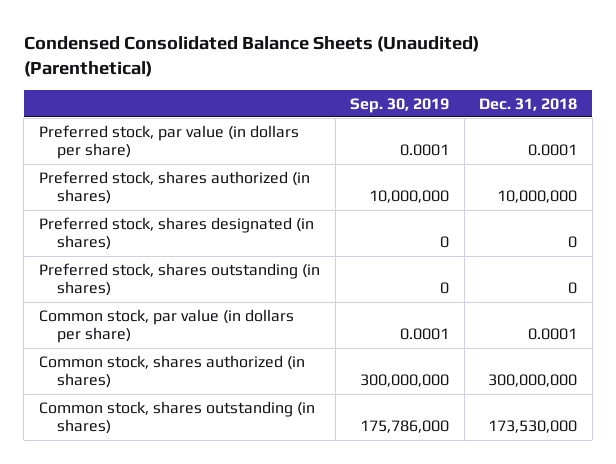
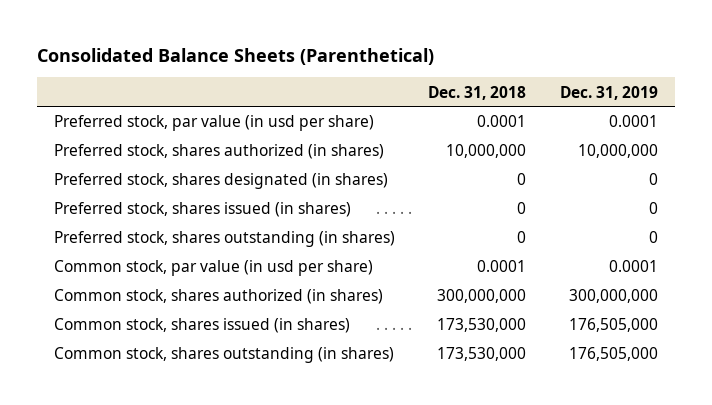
[23,36,479,78] Condensed Consolidated Balance Sheets (Unaudited) (Parenthetical) -> [37,47,435,65] Consolidated Balance Sheets (Parenthetical)
[350,97,450,113] Sep. 30, 2019 -> none
none -> [559,85,658,100] Dec. 31, 2019
[38,124,299,160] Preferred stock, par value (in dollars per share) -> [54,115,375,132] Preferred stock, par value (in usd per share)
none -> [54,202,352,218] Preferred stock, shares issued (in shares)
[38,308,294,344] Common stock, par value (in dollars per share) -> [54,260,374,277] Common stock, par value (in usd per share)
none -> [54,318,351,334] Common stock, shares issued (in shares)

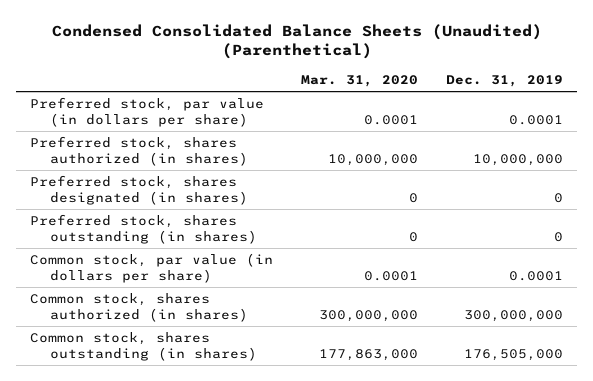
[37,47,435,65] Consolidated Balance Sheets (Parenthetical) -> [51,23,542,60] Condensed Consolidated Balance Sheets (Unaudited) (Parenthetical)
[428,85,527,100] Dec. 31, 2018 -> none
none -> [301,75,419,88] Mar. 31, 2020
[54,115,375,132] Preferred stock, par value (in usd per share) -> [29,96,264,128] Preferred stock, par value (in dollars per share)
[54,202,352,218] Preferred stock, shares issued (in shares) -> none
[54,260,374,277] Common stock, par value (in usd per share) -> [29,252,273,284] Common stock, par value (in dollars per share)
[54,318,351,334] Common stock, shares issued (in shares) -> none

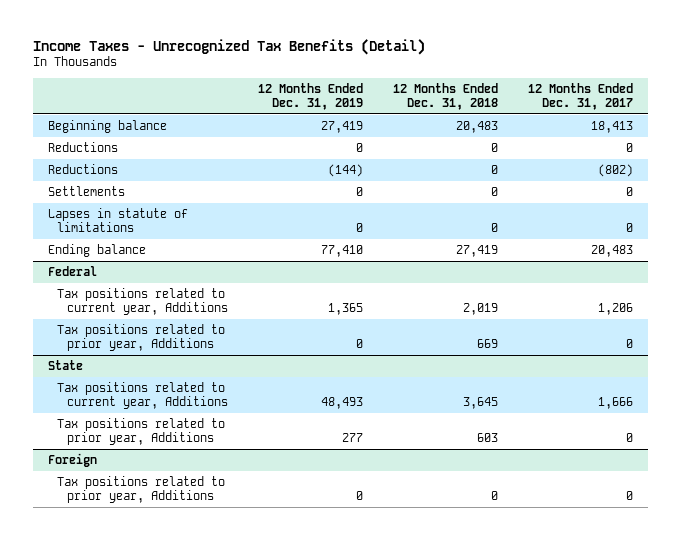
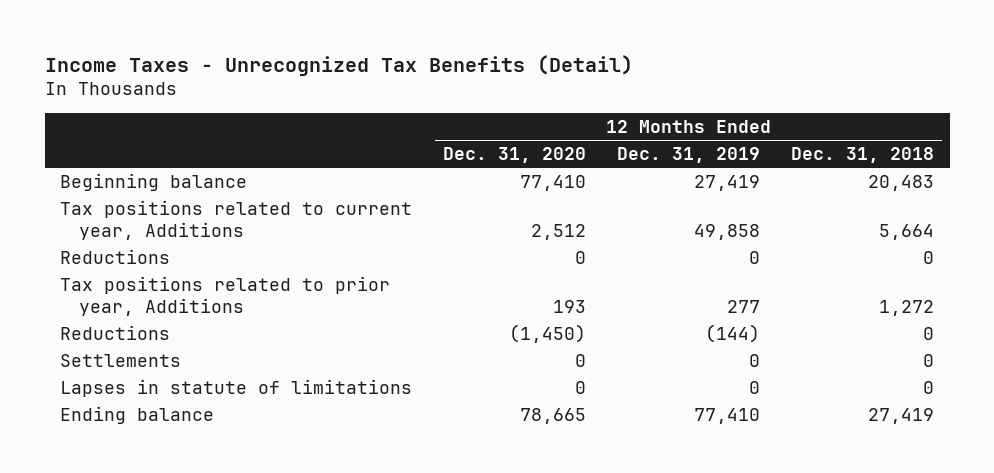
[528,83,634,110] 12 Months Ended Dec. 31, 2017 -> none
none -> [443,147,587,164] Dec. 31, 2020
none -> [60,200,413,240] Tax positions related to current year, Additions
none -> [60,276,391,316] Tax positions related to prior year, Additions
[47,266,97,277] Federal -> none
[57,288,228,315] Tax positions related to current year, Additions -> none
[57,324,226,351] Tax positions related to prior year, Additions -> none
[47,360,83,371] State -> none
[57,382,228,409] Tax positions related to current year, Additions -> none
[57,418,226,445] Tax positions related to prior year, Additions -> none
[47,453,97,468] Foreign -> none
[57,476,226,503] Tax positions related to prior year, Additions -> none

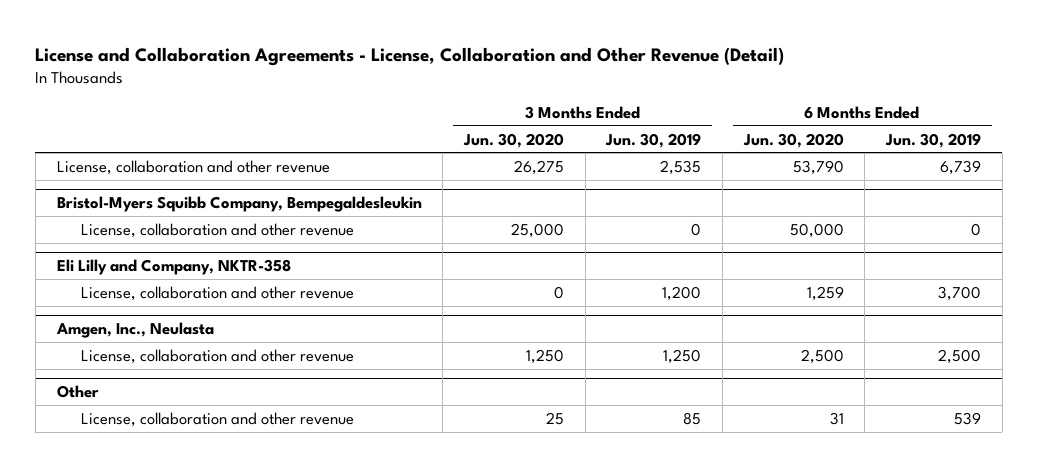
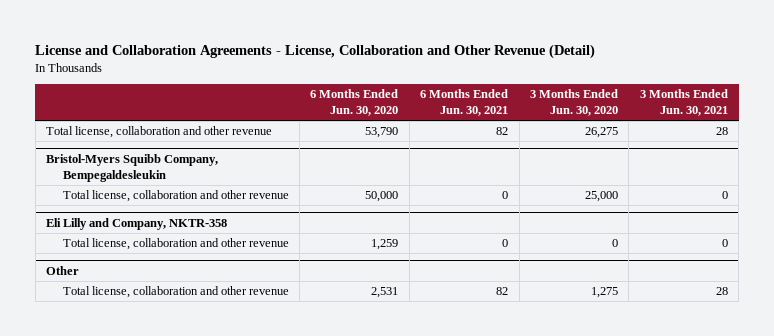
[605,132,702,148] Jun. 30, 2019 -> none
[885,132,982,148] Jun. 30, 2019 -> none
none -> [420,89,509,116] 6 Months Ended Jun. 30, 2021
none -> [639,89,728,116] 3 Months Ended Jun. 30, 2021
[56,159,330,175] License, collaboration and other revenue -> [46,126,273,139] Total license, collaboration and other revenue
[80,222,354,238] License, collaboration and other revenue -> [62,190,289,203] Total license, collaboration and other revenue
[55,322,214,339] Amgen, Inc., Neulasta -> none
[80,348,354,364] License, collaboration and other revenue -> none
[80,285,354,301] License, collaboration and other revenue -> [62,238,289,251] Total license, collaboration and other revenue
[80,411,354,427] License, collaboration and other revenue -> [62,286,289,299] Total license, collaboration and other revenue
[545,411,564,425] 25 -> [590,287,618,299] 1,275
[829,411,844,425] 31 -> [371,287,399,299] 2,531

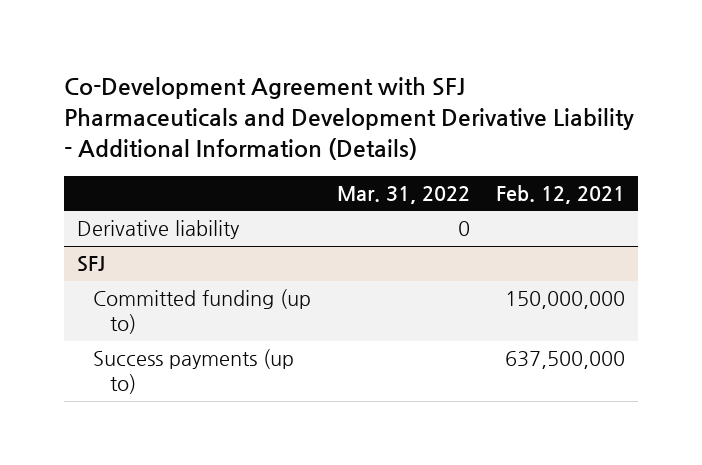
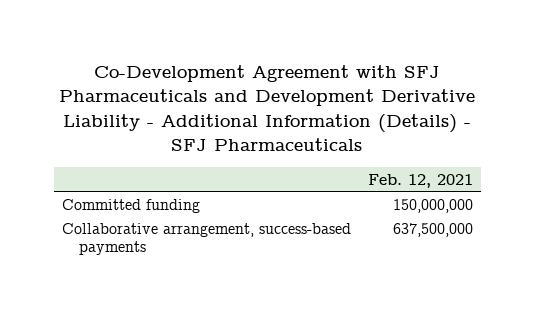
[63,77,634,160] Co-Development Agreement with SFJ Pharmaceuticals and Development Derivative Liability - Additional Information (Details) -> [59,65,476,152] Co-Development Agreement with SFJ Pharmaceuticals and Development Derivative Liability - Additional Information (Details) - SFJ Pharmaceuticals
[337,186,471,205] Mar. 31, 2022 -> none
[76,220,240,240] Derivative liability -> none
[76,256,105,273] SFJ -> none
[93,289,312,335] Committed funding (up to) -> [62,198,201,213] Committed funding
[93,349,295,395] Success payments (up to) -> [62,222,352,256] Collaborative arrangement, success-based payments

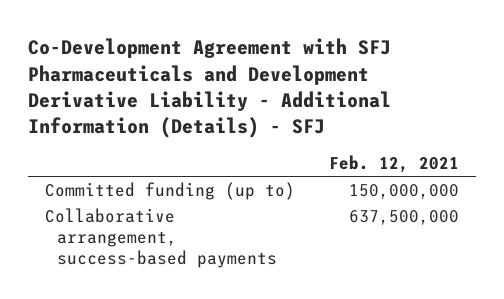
[59,65,476,152] Co-Development Agreement with SFJ Pharmaceuticals and Development Derivative Liability - Additional Information (Details) - SFJ Pharmaceuticals -> [27,38,391,139] Co-Development Agreement with SFJ Pharmaceuticals and Development Derivative Liability - Additional Information (Details) - SFJ
[62,198,201,213] Committed funding -> [44,181,295,200] Committed funding (up to)

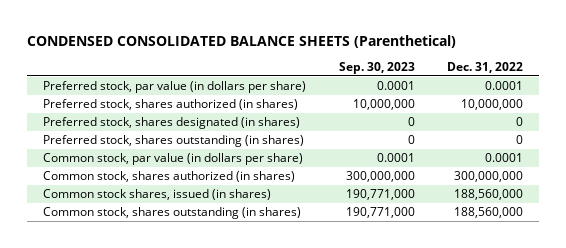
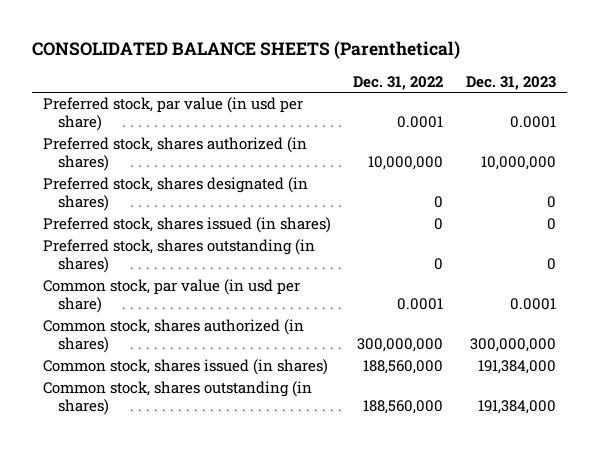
[27,34,457,48] CONDENSED CONSOLIDATED BALANCE SHEETS (Parenthetical) -> [32,41,461,60] CONSOLIDATED BALANCE SHEETS (Parenthetical)
[338,61,415,74] Sep. 30, 2023 -> none
none -> [465,75,556,90] Dec. 31, 2023
[43,81,307,94] Preferred stock, par value (in dollars per share) -> [43,97,304,132] Preferred stock, par value (in usd per share)
none -> [43,217,332,234] Preferred stock, shares issued (in shares)
[43,153,304,166] Common stock, par value (in dollars per share) -> [43,279,301,314] Common stock, par value (in usd per share)
[43,189,272,201] Common stock shares, issued (in shares) -> [43,359,329,376] Common stock, shares issued (in shares)

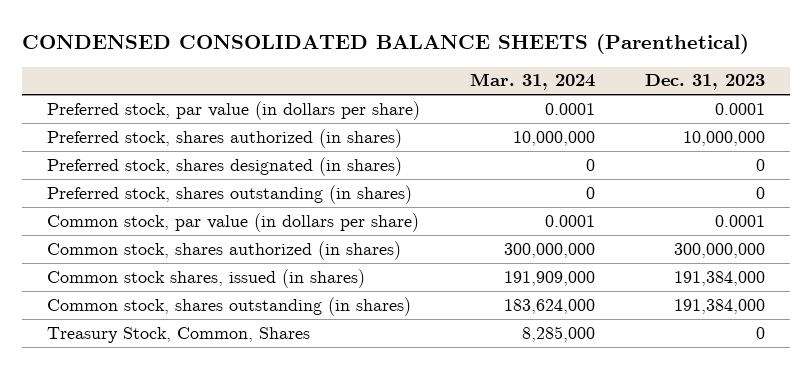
[32,41,461,60] CONSOLIDATED BALANCE SHEETS (Parenthetical) -> [22,34,750,55] CONDENSED CONSOLIDATED BALANCE SHEETS (Parenthetical)
[353,75,444,90] Dec. 31, 2022 -> none
none -> [470,73,596,91] Mar. 31, 2024
[43,97,304,132] Preferred stock, par value (in usd per share) -> [47,100,421,120] Preferred stock, par value (in dollars per share)
[43,217,332,234] Preferred stock, shares issued (in shares) -> none
[43,279,301,314] Common stock, par value (in usd per share) -> [47,212,420,232] Common stock, par value (in dollars per share)
[43,359,329,376] Common stock, shares issued (in shares) -> [47,268,366,288] Common stock shares, issued (in shares)
none -> [47,326,311,343] Treasury Stock, Common, Shares

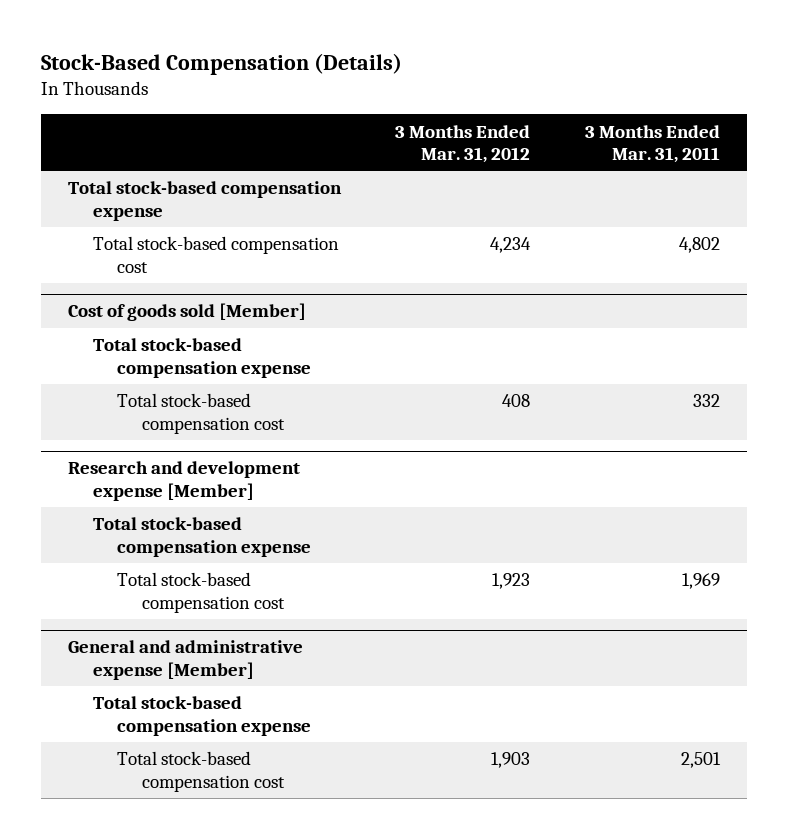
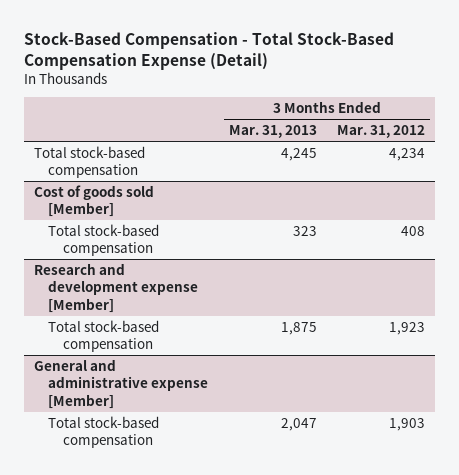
[40,52,402,75] Stock-Based Compensation (Details) -> [23,31,394,70] Stock-Based Compensation - Total Stock-Based Compensation Expense (Detail)
[584,124,720,163] 3 Months Ended Mar. 31, 2011 -> none
none -> [228,125,317,139] Mar. 31, 2013
[67,181,342,221] Total stock-based compensation expense -> none
[92,236,339,273] Total stock-based compensation cost -> [33,145,145,179] Total stock-based compensation
[92,338,312,378] Total stock-based compensation expense -> none
[117,393,286,434] Total stock-based compensation cost -> [48,223,160,257] Total stock-based compensation
[92,517,312,557] Total stock-based compensation expense -> none
[117,572,286,613] Total stock-based compensation cost -> [48,319,160,353] Total stock-based compensation
[92,696,312,736] Total stock-based compensation expense -> none
[117,751,286,792] Total stock-based compensation cost -> [48,415,160,449] Total stock-based compensation

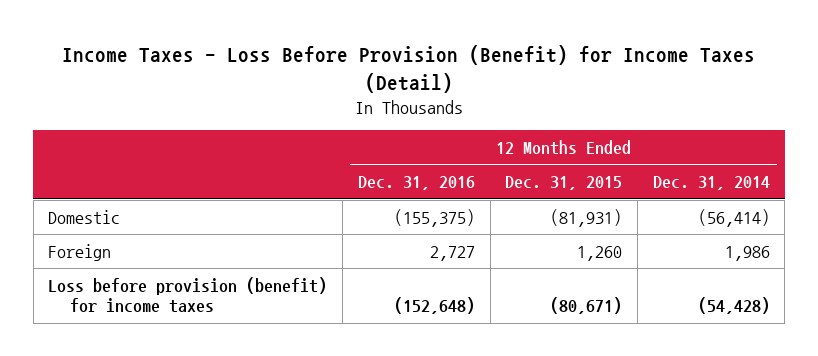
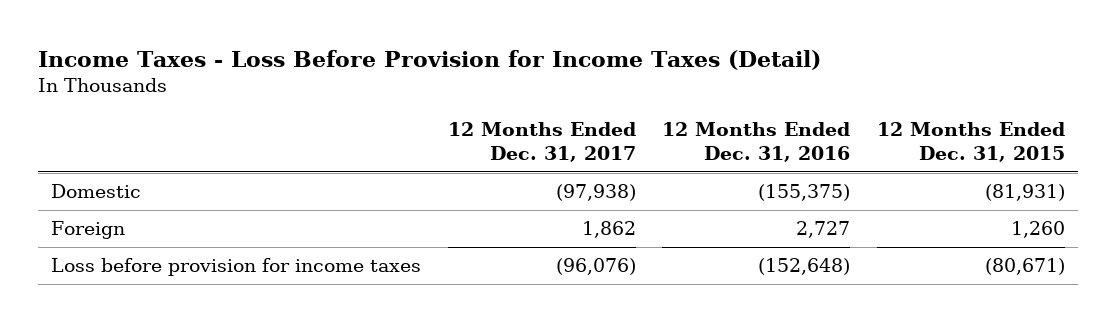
[62,44,756,93] Income Taxes - Loss Before Provision (Benefit) for Income Taxes (Detail) -> [37,49,821,70] Income Taxes - Loss Before Provision for Income Taxes (Detail)
[652,176,770,191] Dec. 31, 2014 -> none
none -> [447,122,636,162] 12 Months Ended Dec. 31, 2017
[48,276,328,314] Loss before provision (benefit) for income taxes -> [50,258,421,277] Loss before provision for income taxes

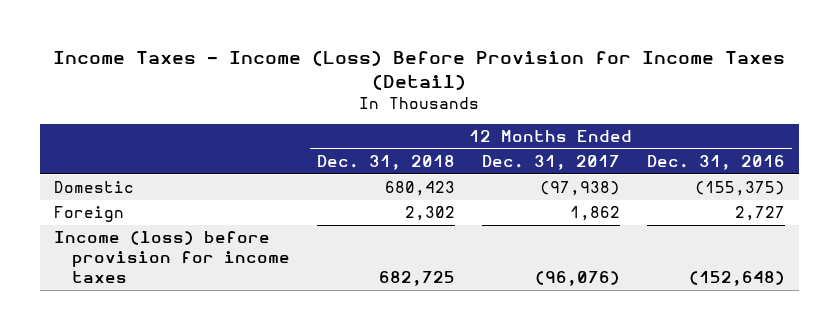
[37,49,821,70] Income Taxes - Loss Before Provision for Income Taxes (Detail) -> [53,49,786,90] Income Taxes - Income (Loss) Before Provision for Income Taxes (Detail)
[876,122,1065,162] 12 Months Ended Dec. 31, 2015 -> none
none -> [317,155,456,171] Dec. 31, 2018
[50,258,421,277] Loss before provision for income taxes -> [53,231,291,284] Income (loss) before provision for income taxes

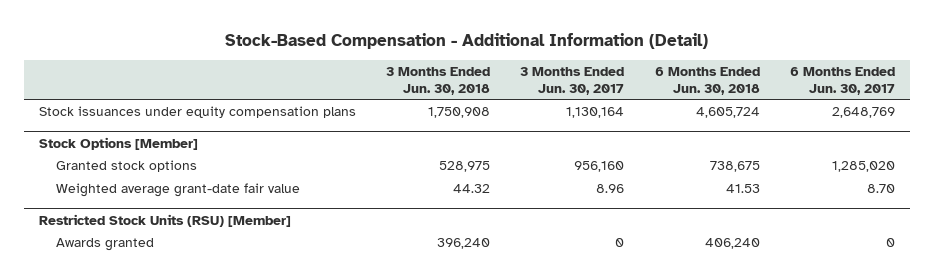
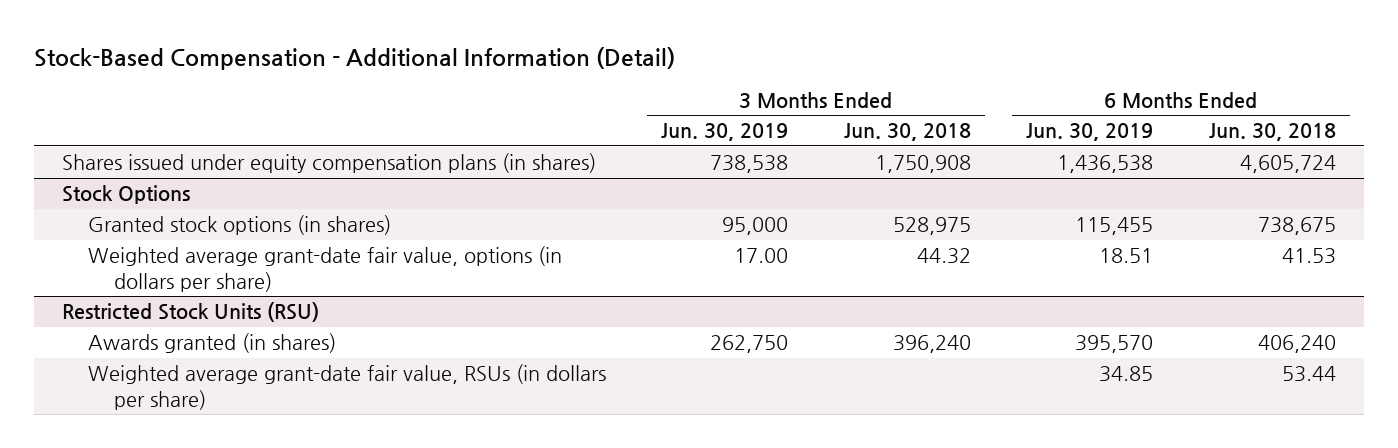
[520,66,625,95] 3 Months Ended Jun. 30, 2017 -> none
[789,66,895,95] 6 Months Ended Jun. 30, 2017 -> none
none -> [661,123,789,142] Jun. 30, 2019
none -> [1026,123,1154,142] Jun. 30, 2019
[38,106,356,119] Stock issuances under equity compensation plans -> [61,153,596,174] Shares issued under equity compensation plans (in shares)
[38,136,198,150] Stock Options [Member] -> [61,185,190,205] Stock Options
[55,160,197,173] Granted stock options -> [87,215,391,236] Granted stock options (in shares)
[55,183,300,198] Weighted average grant-date fair value -> [87,246,562,292] Weighted average grant-date fair value, options (in dollars per share)
[38,213,291,227] Restricted Stock Units (RSU) [Member] -> [61,302,319,323] Restricted Stock Units (RSU)
[55,238,154,252] Awards granted -> [87,333,336,354] Awards granted (in shares)
none -> [87,364,606,410] Weighted average grant-date fair value, RSUs (in dollars per share)

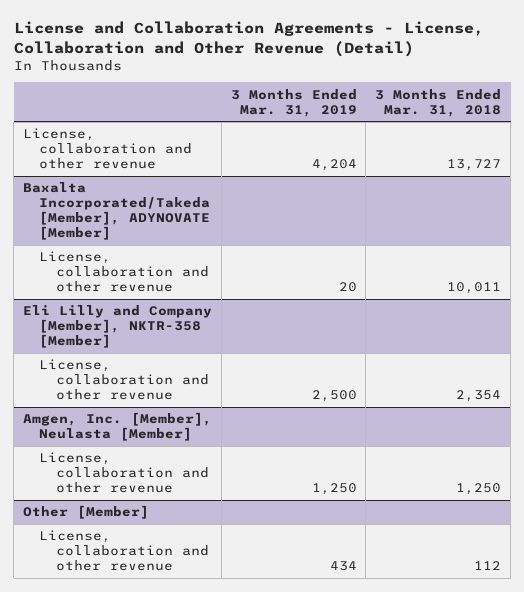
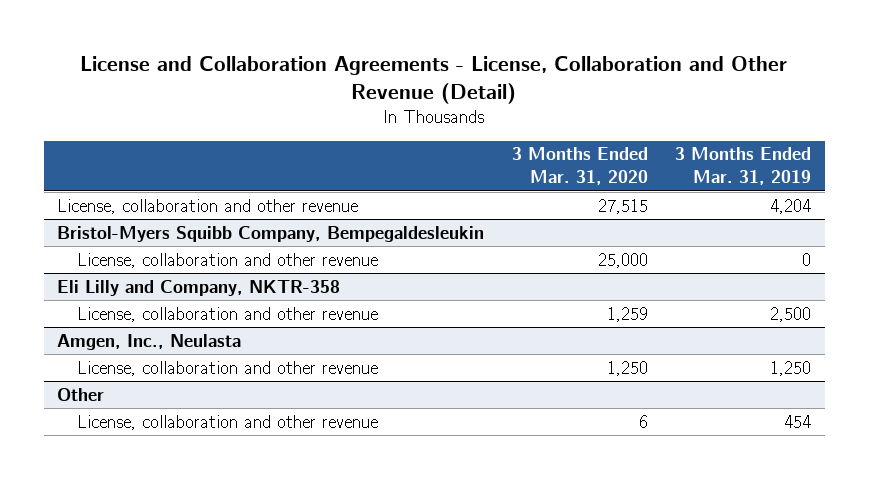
[375,88,502,117] 3 Months Ended Mar. 31, 2018 -> none
none -> [511,147,648,186] 3 Months Ended Mar. 31, 2020
[22,182,211,241] Baxalta Incorporated/Takeda [Member], ADYNOVATE [Member] -> none
none -> [57,225,485,242] Bristol-Myers Squibb Company, Bempegaldesleukin
[338,282,357,293] 20 -> [802,252,812,266] 0
[22,305,212,349] Eli Lilly and Company [Member], NKTR-358 [Member] -> [57,279,341,296] Eli Lilly and Company, NKTR-358
[22,412,212,442] Amgen, Inc. [Member], Neulasta [Member] -> [57,333,242,350] Amgen, Inc., Neulasta
[22,505,149,520] Other [Member] -> [57,387,105,401] Other
[329,561,357,572] 434 -> [784,414,812,428] 454

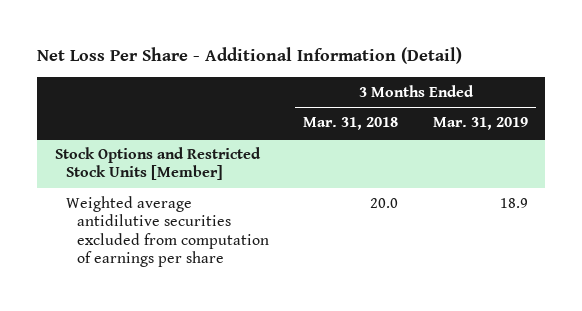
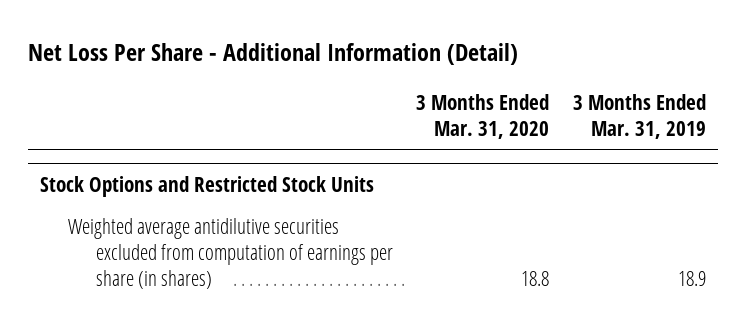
[303,117,399,131] Mar. 31, 2018 -> none
none -> [416,94,550,140] 3 Months Ended Mar. 31, 2020
[54,147,261,181] Stock Options and Restricted Stock Units [Member] -> [39,176,374,198] Stock Options and Restricted Stock Units
[65,196,269,268] Weighted average antidilutive securities excluded from computation of earnings per share -> [67,218,393,290] Weighted average antidilutive securities excluded from computation of earnings per share (in shares)

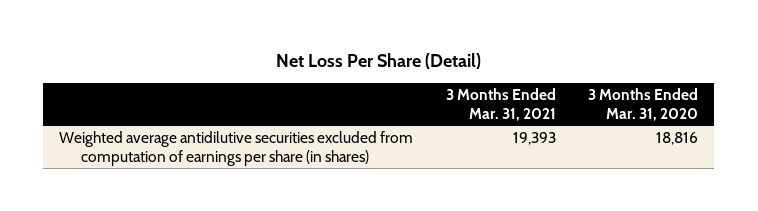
[28,42,519,65] Net Loss Per Share - Additional Information (Detail) -> [275,53,481,70] Net Loss Per Share (Detail)
[572,94,706,140] 3 Months Ended Mar. 31, 2019 -> none
none -> [445,88,556,122] 3 Months Ended Mar. 31, 2021
[39,176,374,198] Stock Options and Restricted Stock Units -> none
[521,271,550,287] 18.8 -> [656,132,699,146] 18,816

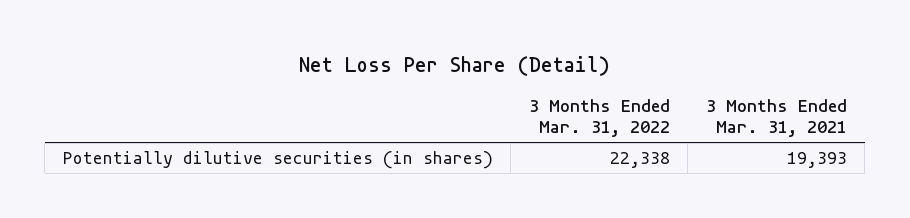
[588,88,699,122] 3 Months Ended Mar. 31, 2020 -> none
none -> [528,98,670,138] 3 Months Ended Mar. 31, 2022
[59,131,414,167] Weighted average antidilutive securities excluded from computation of earnings per share (in shares) -> [62,151,493,170] Potentially dilutive securities (in shares)

